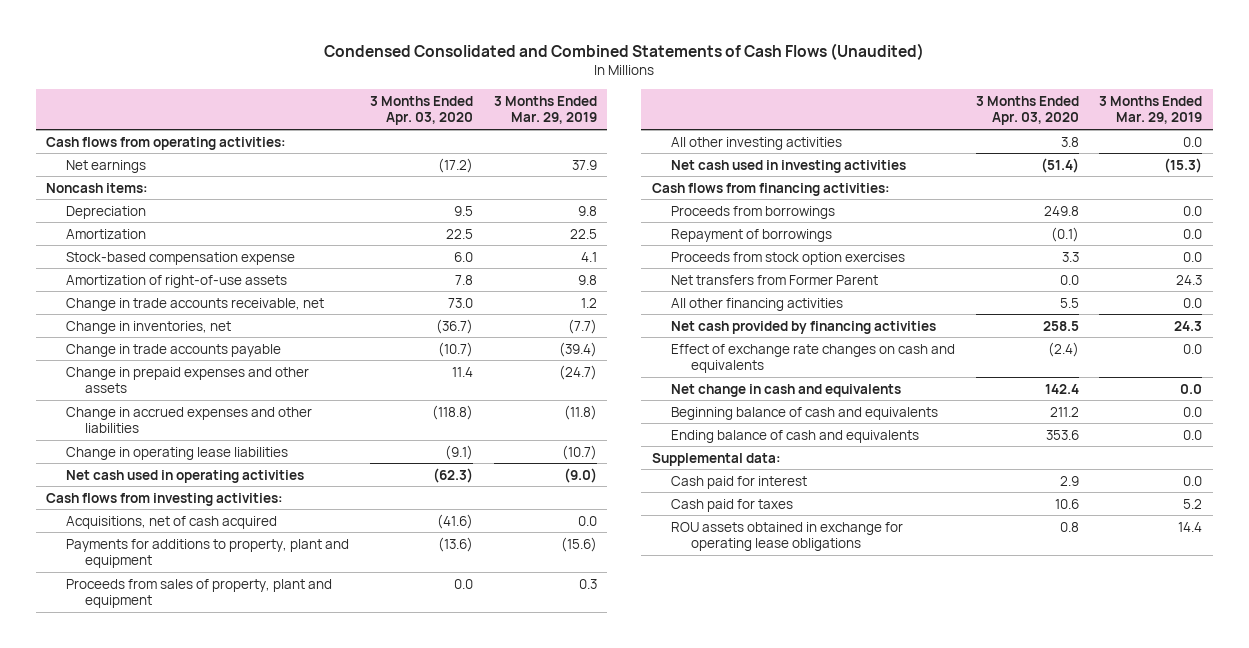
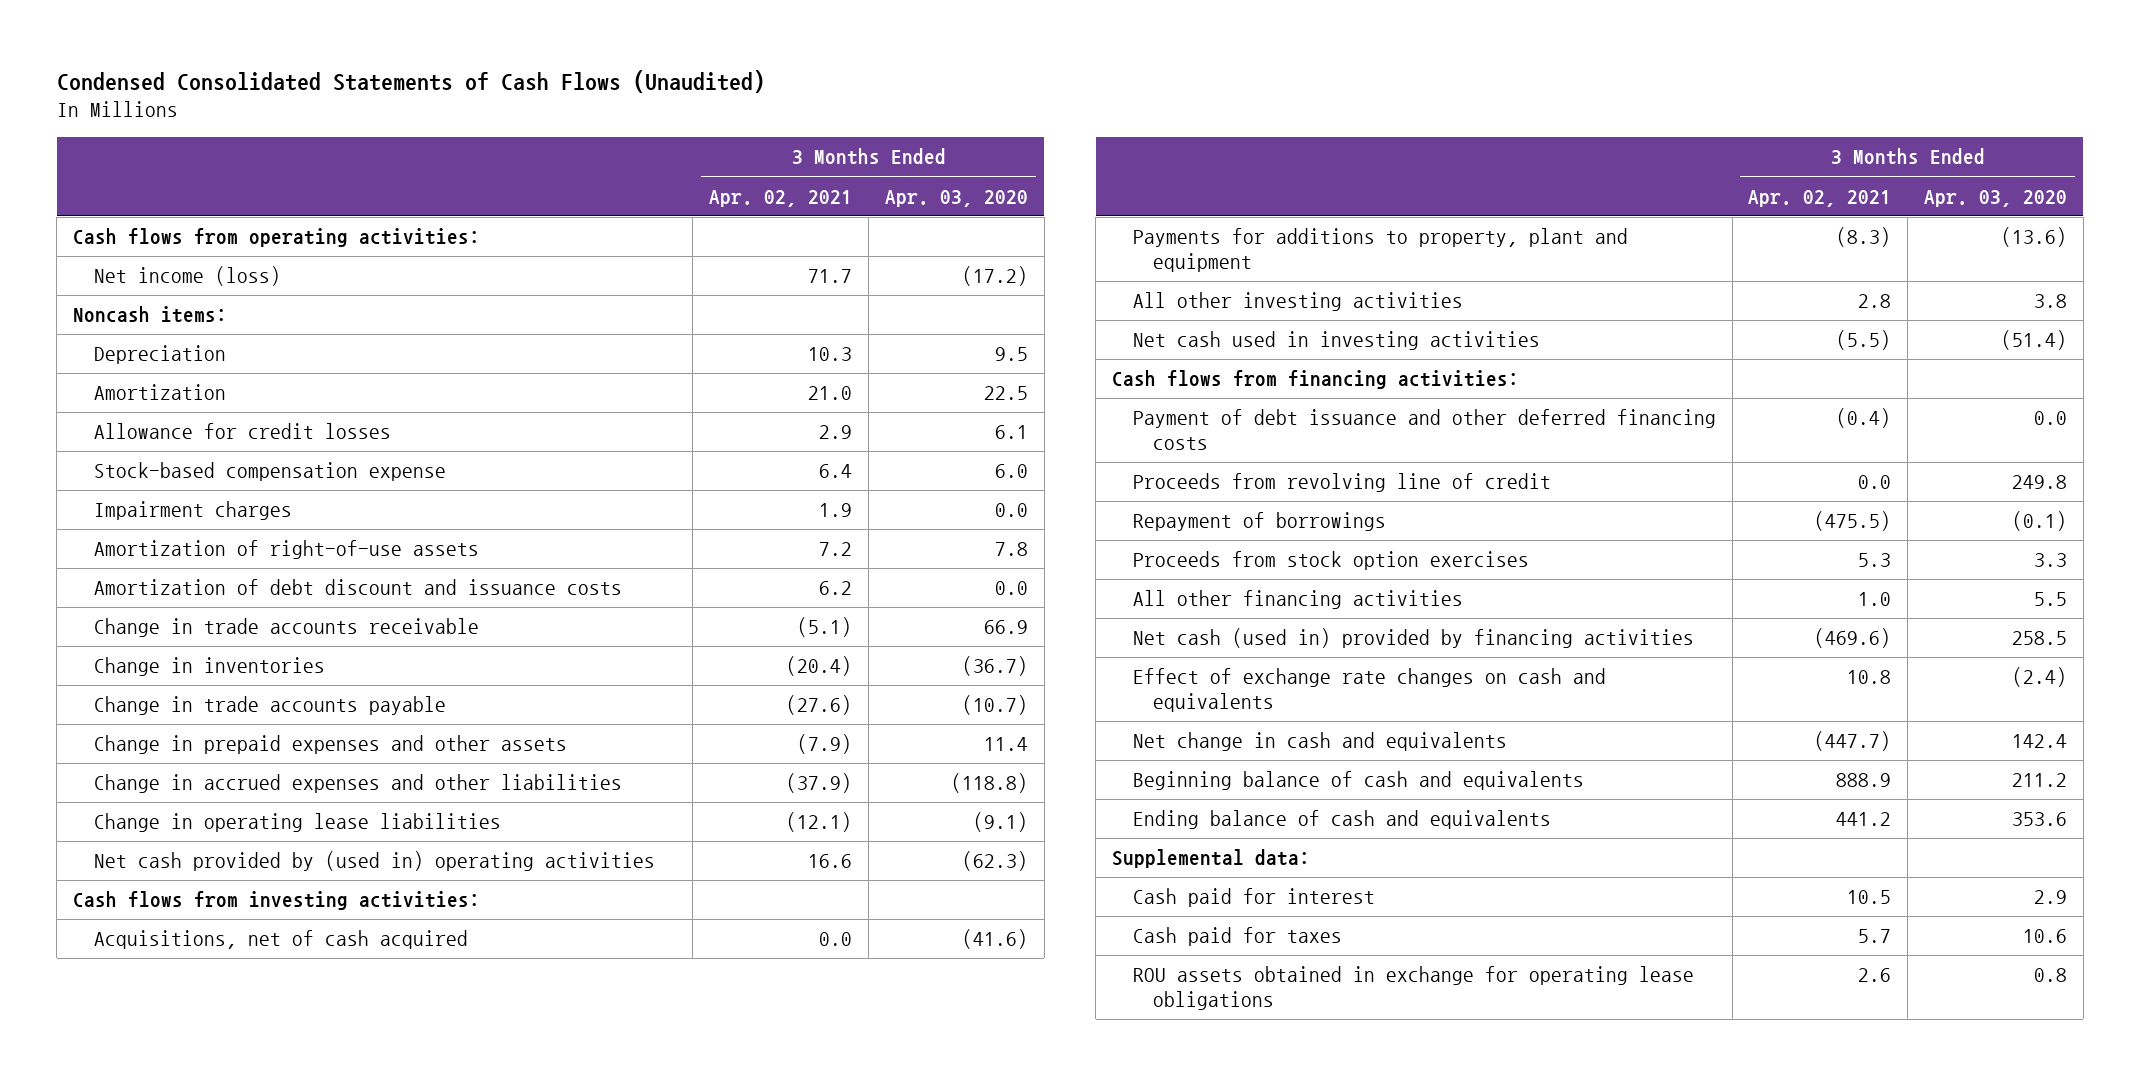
[324,42,925,60] Condensed Consolidated and Combined Statements of Cash Flows (Unaudited) -> [56,69,765,93] Condensed Consolidated Statements of Cash Flows (Unaudited)
[493,95,597,125] 3 Months Ended Mar. 29, 2019 -> none
none -> [709,189,853,207] Apr. 02, 2021
[65,159,146,173] Net earnings -> [93,266,281,287] Net income (loss)
none -> [93,423,391,440] Allowance for credit losses
none -> [93,501,292,521] Impairment charges
none -> [93,579,622,596] Amortization of debt discount and issuance costs
[65,297,324,311] Change in trade accounts receivable, net -> [93,618,479,638] Change in trade accounts receivable
[448,297,474,308] 73.0 -> [983,620,1028,635] 66.9
[65,320,231,334] Change in inventories, net -> [93,657,325,677] Change in inventories
[65,469,304,483] Net cash used in operating activities -> [93,851,655,872] Net cash provided by (used in) operating activities
[65,578,332,609] Proceeds from sales of property, plant and equipment -> none
none -> [1132,409,1716,451] Payment of debt issuance and other deferred financing costs
[671,205,836,219] Proceeds from borrowings -> [1132,473,1551,493] Proceeds from revolving line of credit
[671,274,879,285] Net transfers from Former Parent -> none
[671,320,937,334] Net cash provided by financing activities -> [1132,628,1694,649] Net cash (used in) provided by financing activities

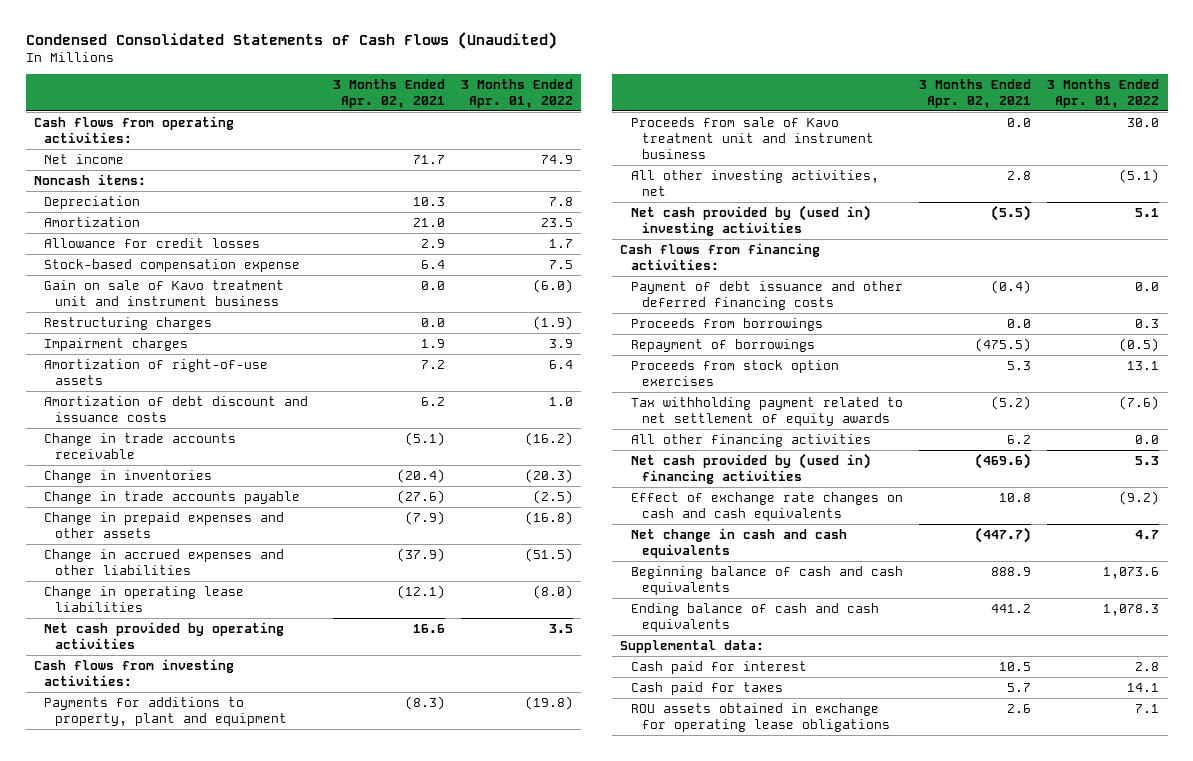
[884,189,1028,207] Apr. 03, 2020 -> none
none -> [460,78,573,108] 3 Months Ended Apr. 01, 2022
[93,266,281,287] Net income (loss) -> [44,153,125,164] Net income
none -> [44,279,285,306] Gain on sale of Kavo treatment unit and instrument business
none -> [44,316,213,330] Restructuring charges
[93,851,655,872] Net cash provided by (used in) operating activities -> [44,621,285,649] Net cash provided by operating activities
[93,930,468,950] Acquisitions, net of cash acquired -> none
none -> [630,116,874,159] Proceeds from sale of Kavo treatment unit and instrument business
[1132,292,1463,312] All other investing activities -> [630,169,879,196] All other investing activities, net
[1132,331,1540,351] Net cash used in investing activities -> [630,204,871,236] Net cash provided by (used in) investing activities
[1132,473,1551,493] Proceeds from revolving line of credit -> none
none -> [630,317,823,331] Proceeds from borrowings
none -> [630,396,903,426] Tax withholding payment related to net settlement of equity awards
[1858,592,1892,607] 1.0 -> [1007,434,1032,444] 6.2
[1132,628,1694,649] Net cash (used in) provided by financing activities -> [630,452,871,484] Net cash provided by (used in) financing activities
[1132,668,1606,713] Effect of exchange rate changes on cash and equivalents -> [630,491,903,521] Effect of exchange rate changes on cash and cash equivalents
[1132,732,1507,752] Net change in cash and equivalents -> [630,527,847,558] Net change in cash and cash equivalents
[1132,771,1584,791] Beginning balance of cash and equivalents -> [630,565,903,595] Beginning balance of cash and cash equivalents
[1132,810,1551,830] Ending balance of cash and equivalents -> [630,602,879,632] Ending balance of cash and cash equivalents

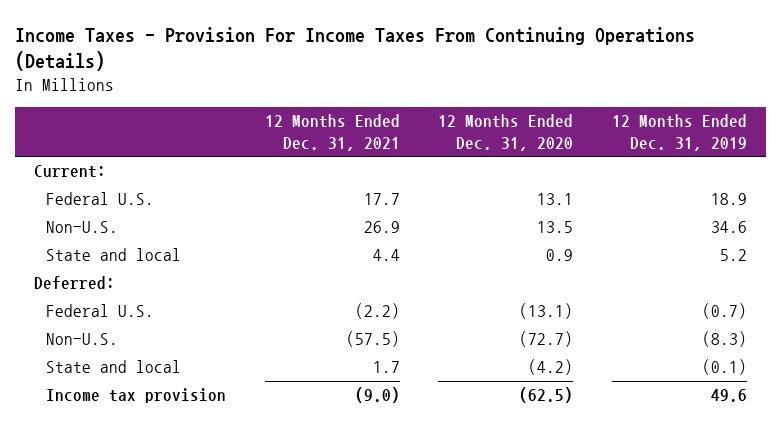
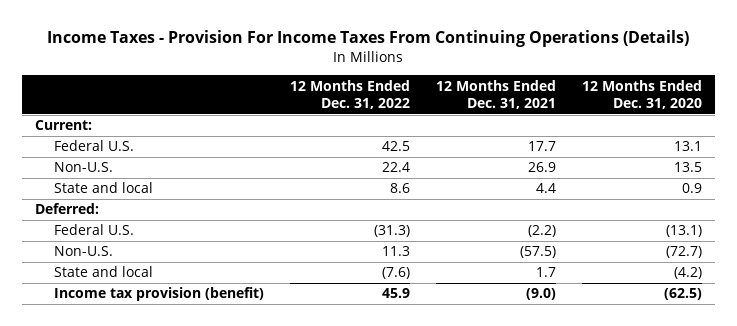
[612,113,748,151] 12 Months Ended Dec. 31, 2019 -> none
none -> [289,79,410,109] 12 Months Ended Dec. 31, 2022
[45,388,226,404] Income tax provision -> [53,287,264,302] Income tax provision (benefit)

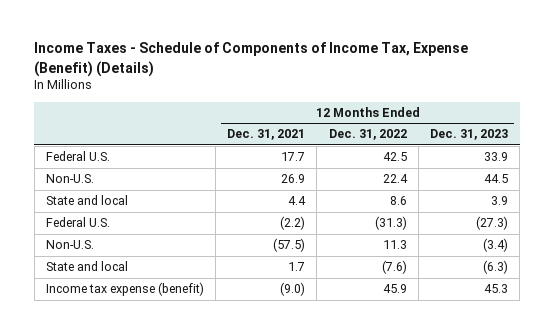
[47,30,690,48] Income Taxes - Provision For Income Taxes From Continuing Operations (Details) -> [34,42,469,77] Income Taxes - Schedule of Components of Income Tax, Expense (Benefit) (Details)
[581,79,702,109] 12 Months Ended Dec. 31, 2020 -> none
none -> [429,129,508,141] Dec. 31, 2023
[35,120,93,131] Current: -> none
[35,203,100,215] Deferred: -> none
[53,287,264,302] Income tax provision (benefit) -> [45,282,204,297] Income tax expense (benefit)

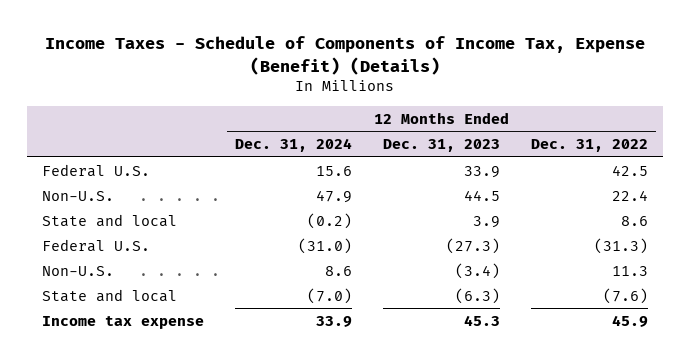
[227,129,306,141] Dec. 31, 2021 -> none
none -> [235,137,353,152] Dec. 31, 2024
[45,282,204,297] Income tax expense (benefit) -> [42,315,205,329] Income tax expense

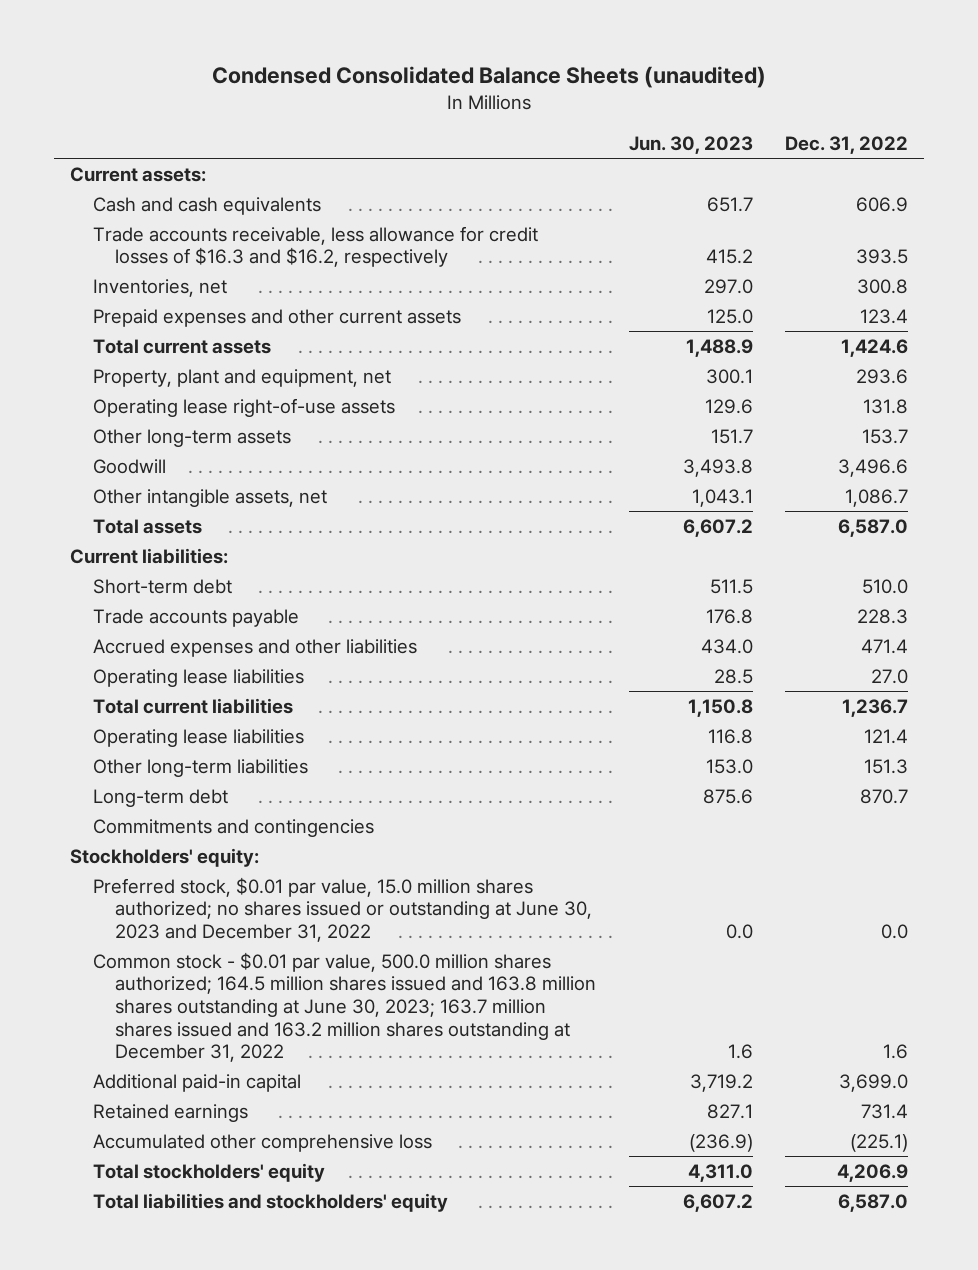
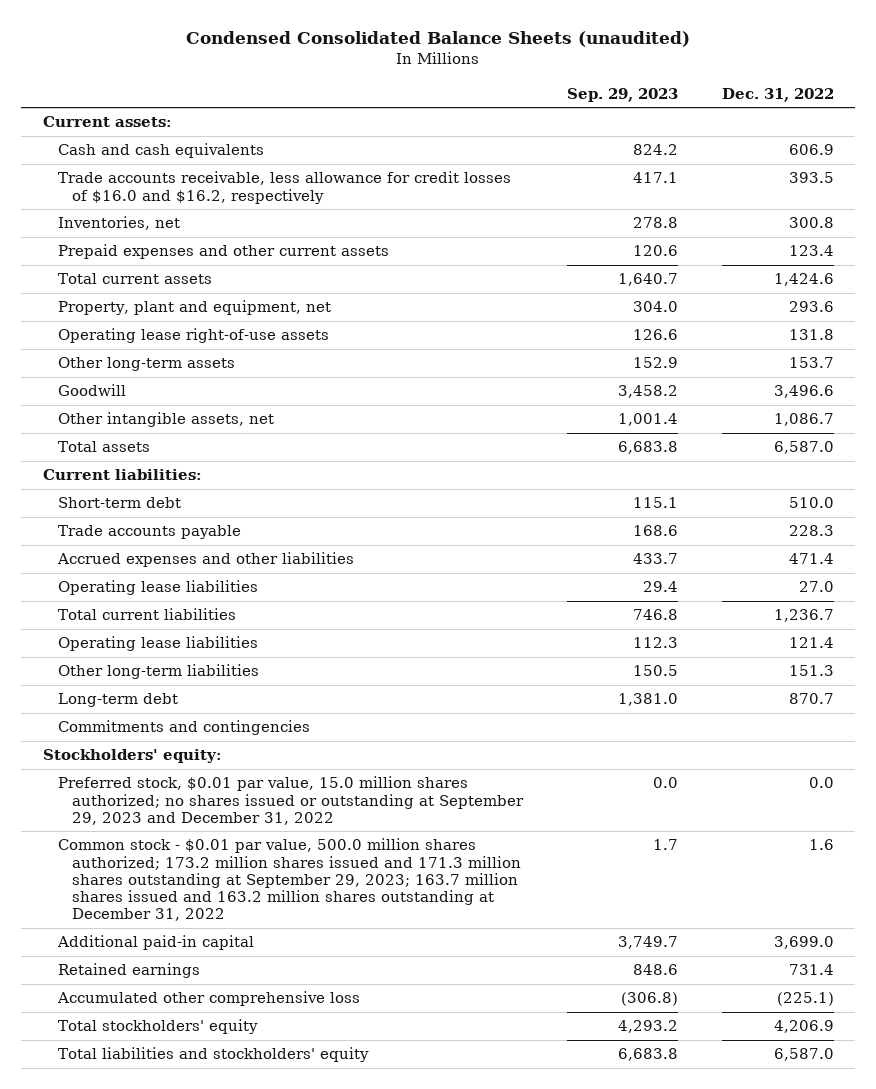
[628,136,753,155] Jun. 30, 2023 -> none
none -> [567,87,679,102] Sep. 29, 2023
[92,225,538,268] Trade accounts receivable, less allowance for credit losses of $16.3 and $16.2, respectively -> [57,171,511,204] Trade accounts receivable, less allowance for credit losses of $16.0 and $16.2, respectively
[92,876,593,942] Preferred stock, $0.01 par value, 15.0 million shares authorized; no shares issued or outstanding at June 30, 2023 and December 31, 2022 -> [57,776,525,825] Preferred stock, $0.01 par value, 15.0 million shares authorized; no shares issued or outstanding at September 29, 2023 and December 31, 2022
[92,951,597,1063] Common stock - $0.01 par value, 500.0 million shares authorized; 164.5 million shares issued and 163.8 million shares outstanding at June 30, 2023; 163.7 million shares issued and 163.2 million shares outstanding at December 31, 2022 -> [57,838,522,922] Common stock - $0.01 par value, 500.0 million shares authorized; 173.2 million shares issued and 171.3 million shares outstanding at September 29, 2023; 163.7 million shares issued and 163.2 million shares outstanding at December 31, 2022

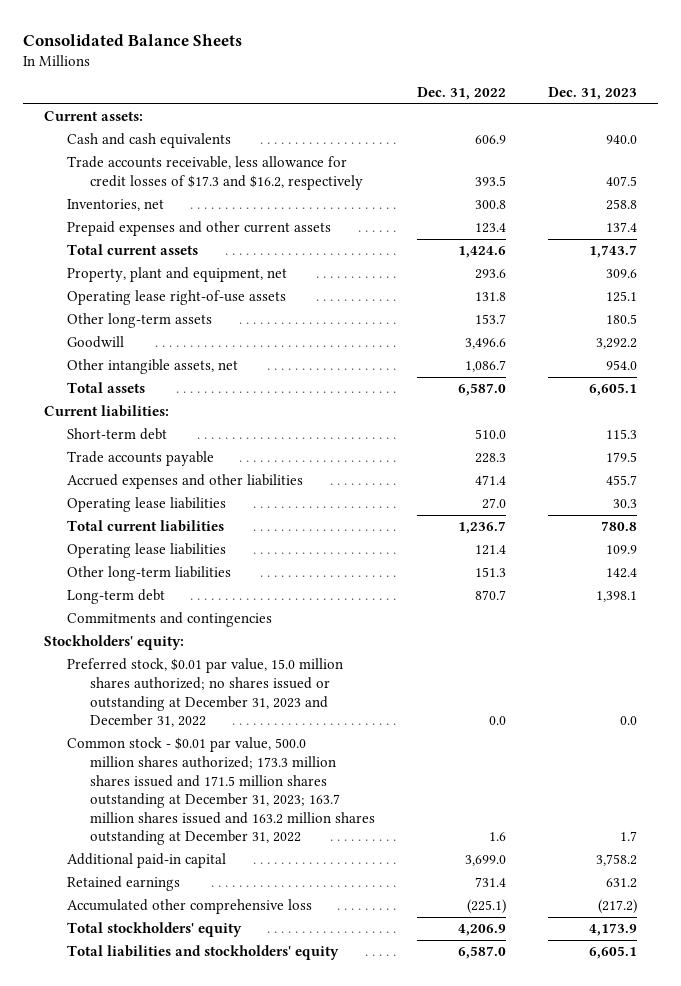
[186,31,691,48] Condensed Consolidated Balance Sheets (unaudited) -> [22,33,242,46] Consolidated Balance Sheets
[567,87,679,102] Sep. 29, 2023 -> none
none -> [548,87,638,101] Dec. 31, 2023
[57,171,511,204] Trade accounts receivable, less allowance for credit losses of $16.0 and $16.2, respectively -> [67,156,364,191] Trade accounts receivable, less allowance for credit losses of $17.3 and $16.2, respectively
[57,776,525,825] Preferred stock, $0.01 par value, 15.0 million shares authorized; no shares issued or outstanding at September 29, 2023 and December 31, 2022 -> [67,658,344,728] Preferred stock, $0.01 par value, 15.0 million shares authorized; no shares issued or outstanding at December 31, 2023 and December 31, 2022
[57,838,522,922] Common stock - $0.01 par value, 500.0 million shares authorized; 173.2 million shares issued and 171.3 million shares outstanding at September 29, 2023; 163.7 million shares issued and 163.2 million shares outstanding at December 31, 2022 -> [67,737,376,846] Common stock - $0.01 par value, 500.0 million shares authorized; 173.3 million shares issued and 171.5 million shares outstanding at December 31, 2023; 163.7 million shares issued and 163.2 million shares outstanding at December 31, 2022

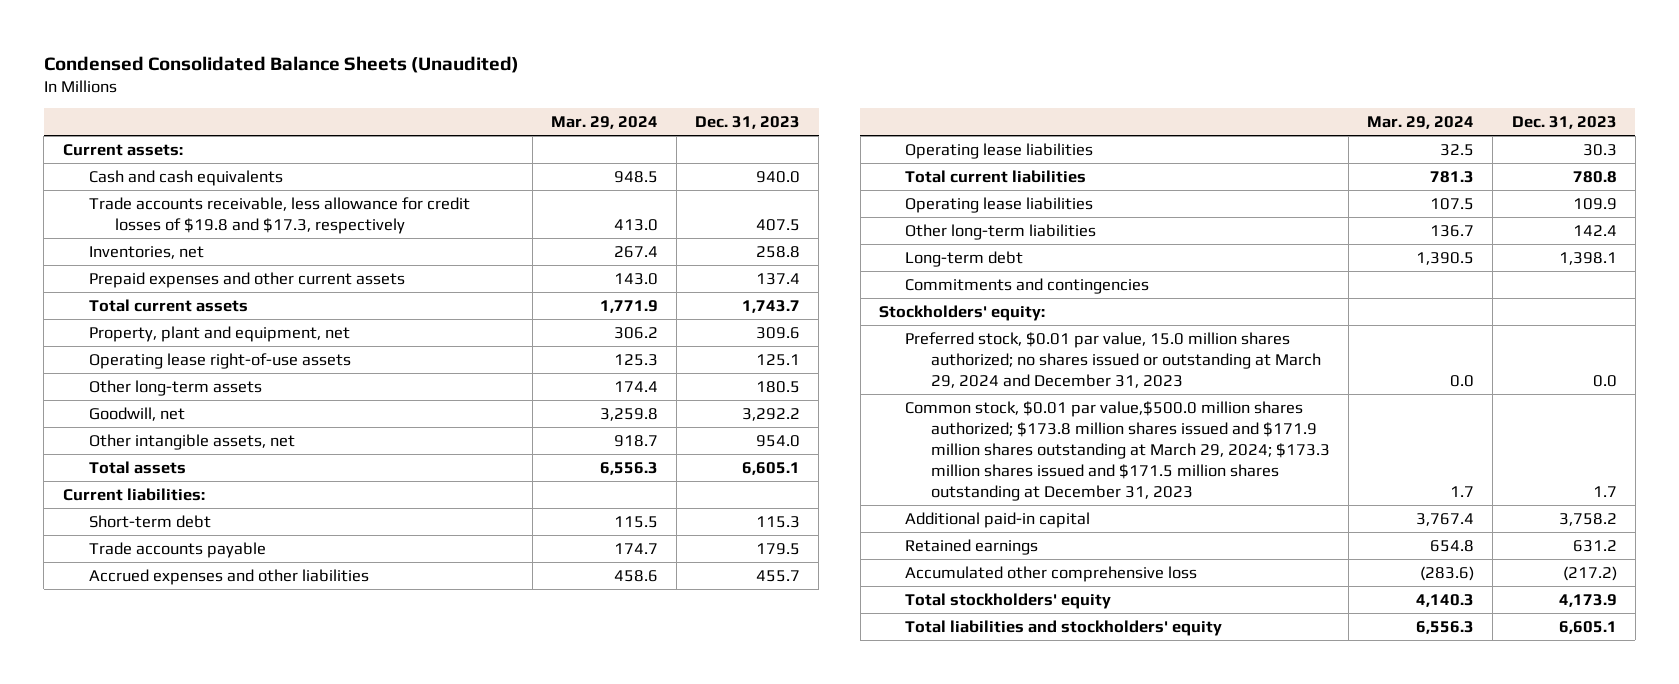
[22,33,242,46] Consolidated Balance Sheets -> [43,55,519,73] Condensed Consolidated Balance Sheets (Unaudited)
[417,87,507,101] Dec. 31, 2022 -> none
none -> [551,116,659,130] Mar. 29, 2024
[67,156,364,191] Trade accounts receivable, less allowance for credit losses of $17.3 and $16.2, respectively -> [88,196,470,234] Trade accounts receivable, less allowance for credit losses of $19.8 and $17.3, respectively
[67,336,125,349] Goodwill -> [88,406,185,421] Goodwill, net
[67,658,344,728] Preferred stock, $0.01 par value, 15.0 million shares authorized; no shares issued or outstanding at December 31, 2023 and December 31, 2022 -> [905,331,1322,389] Preferred stock, $0.01 par value, 15.0 million shares authorized; no shares issued or outstanding at March 29, 2024 and December 31, 2023
[67,737,376,846] Common stock - $0.01 par value, 500.0 million shares authorized; 173.3 million shares issued and 171.5 million shares outstanding at December 31, 2023; 163.7 million shares issued and 163.2 million shares outstanding at December 31, 2022 -> [905,400,1331,502] Common stock, $0.01 par value,$500.0 million shares authorized; $173.8 million shares issued and $171.9 million shares outstanding at March 29, 2024; $173.3 million shares issued and $171.5 million shares outstanding at December 31, 2023

